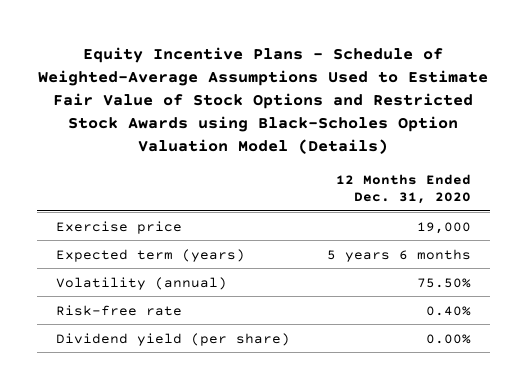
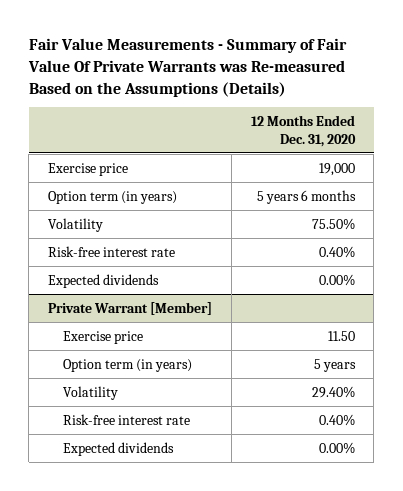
[38,47,489,154] Equity Incentive Plans - Schedule of Weighted-Average Assumptions Used to Estimate Fair Value of Stock Options and Restricted Stock Awards using Black-Scholes Option Valuation Model (Details) -> [27,38,347,97] Fair Value Measurements - Summary of Fair Value Of Private Warrants was Re-measured Based on the Assumptions (Details)
[55,248,245,262] Expected term (years) -> [48,190,178,204] Option term (in years)
[55,276,227,290] Volatility (annual) -> [48,217,104,232] Volatility
[55,304,182,316] Risk-free rate -> [48,245,176,257] Risk-free interest rate
[55,332,290,346] Dividend yield (per share) -> [48,273,160,288] Expected dividends
none -> [48,301,213,315] Private Warrant [Member]
none -> [62,330,143,344] Exercise price
none -> [62,358,192,372] Option term (in years)
none -> [62,385,118,400] Volatility
none -> [62,413,190,425] Risk-free interest rate
none -> [62,441,174,456] Expected dividends

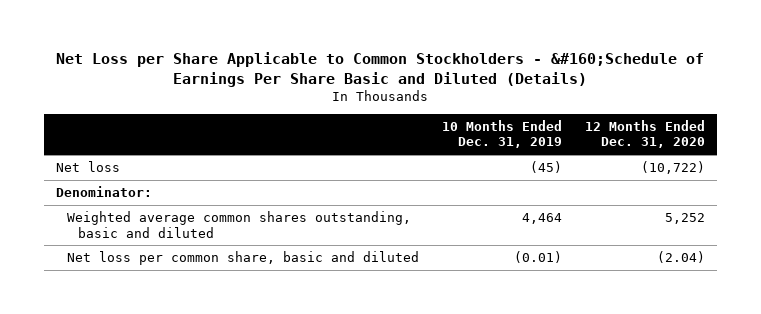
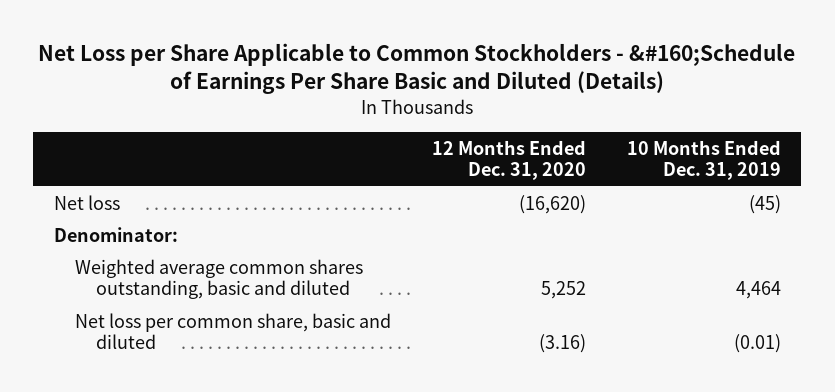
[641,161,706,175] (10,722) -> [518,194,586,214] (16,620)
[657,251,706,264] (2.04) -> [538,334,586,354] (3.16)

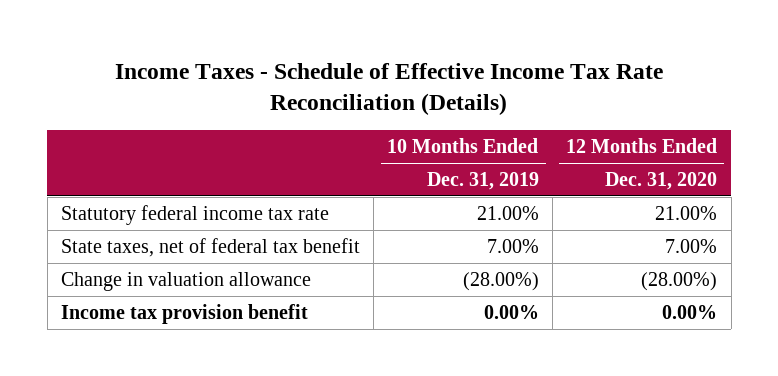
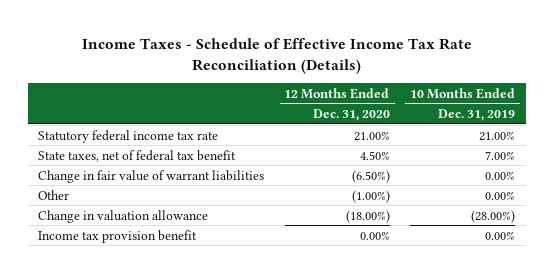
[665,238,718,253] 7.00% -> [359,150,390,160] 4.50%
none -> [38,169,265,183] Change in fair value of warrant liabilities
none -> [38,189,70,200] Other
[641,271,718,291] (28.00%) -> [345,209,390,223] (18.00%)

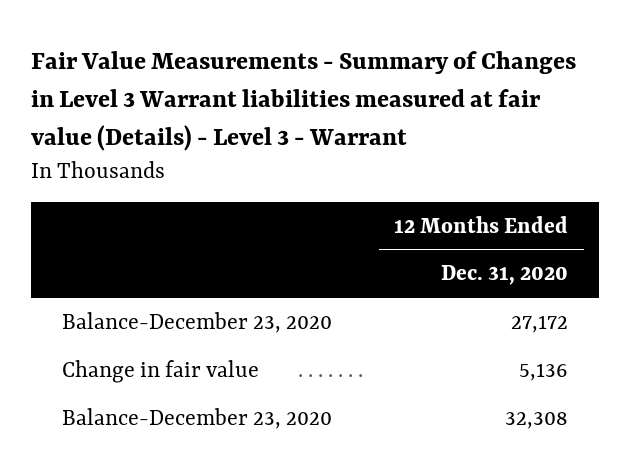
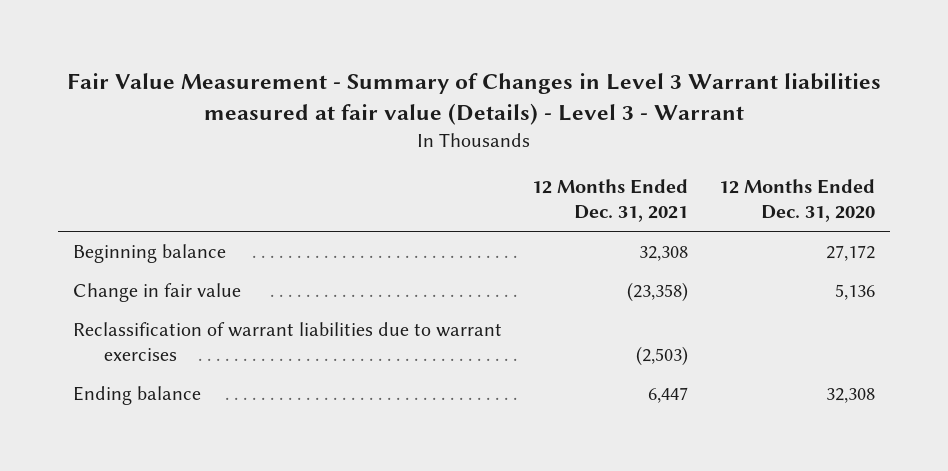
[31,51,577,151] Fair Value Measurements - Summary of Changes in Level 3 Warrant liabilities measured at fair value (Details) - Level 3 - Warrant -> [66,73,881,126] Fair Value Measurement - Summary of Changes in Level 3 Warrant liabilities measured at fair value (Details) - Level 3 - Warrant
none -> [532,179,689,223] 12 Months Ended Dec. 31, 2021
[62,311,333,333] Balance-December 23, 2020 -> [73,244,227,264] Beginning balance
none -> [73,322,503,362] Reclassification of warrant liabilities due to warrant exercises
[62,407,333,429] Balance-December 23, 2020 -> [73,386,202,406] Ending balance

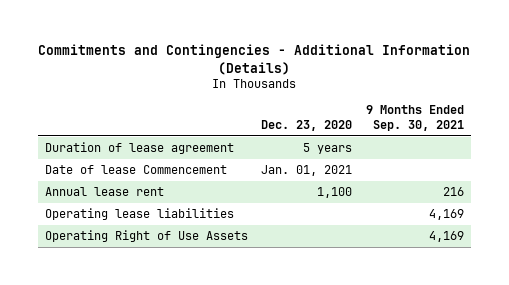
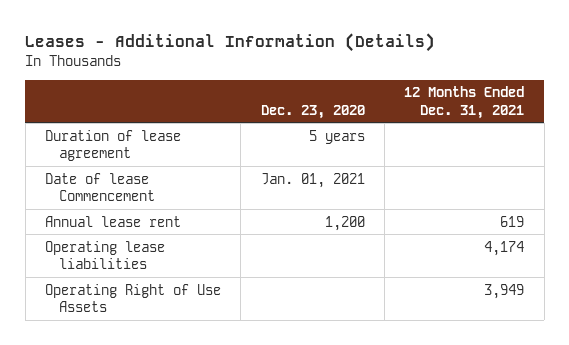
[38,44,471,75] Commitments and Contingencies - Additional Information (Details) -> [25,32,436,52] Leases - Additional Information (Details)
[366,105,465,132] 9 Months Ended Sep. 30, 2021 -> none
none -> [404,86,525,119] 12 Months Ended Dec. 31, 2021
[317,187,353,199] 1,100 -> [324,215,365,231] 1,200

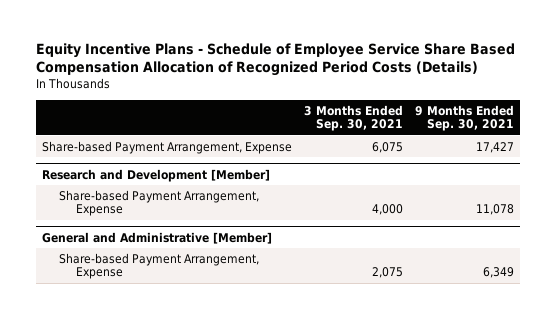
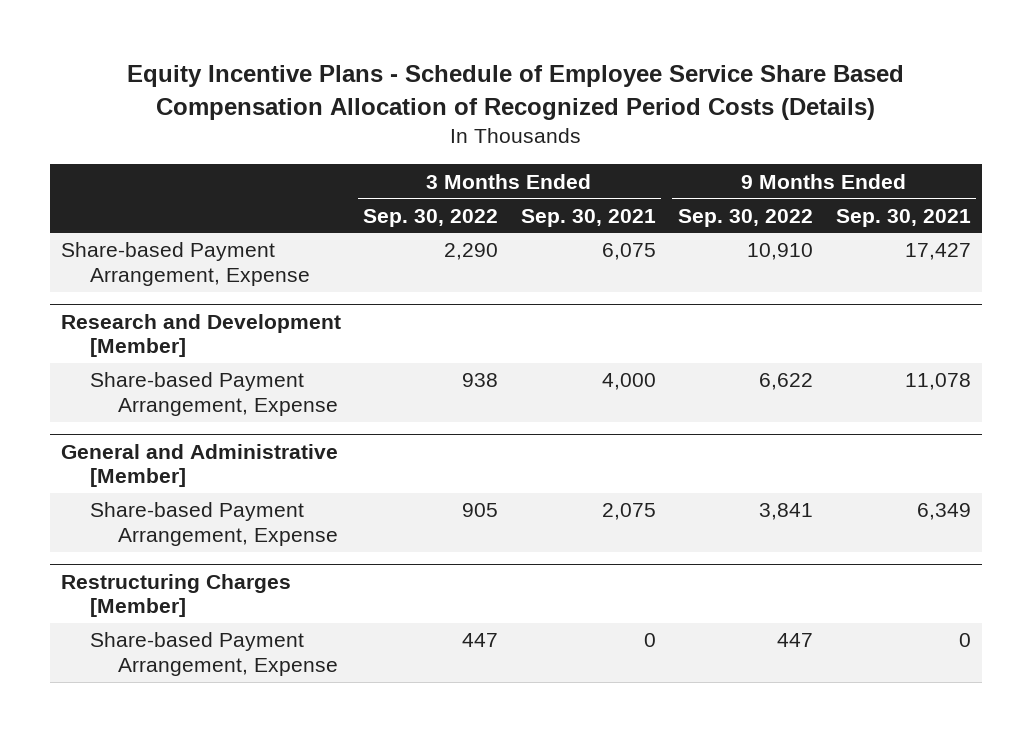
none -> [363,208,499,227] Sep. 30, 2022
none -> [678,208,814,227] Sep. 30, 2022
none -> [60,573,291,618] Restructuring Charges [Member]
none -> [89,632,339,676] Share-based Payment Arrangement, Expense

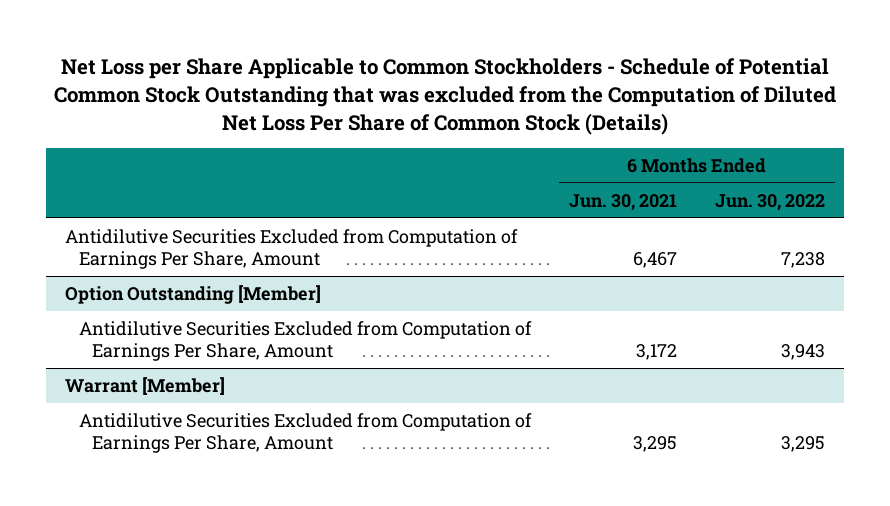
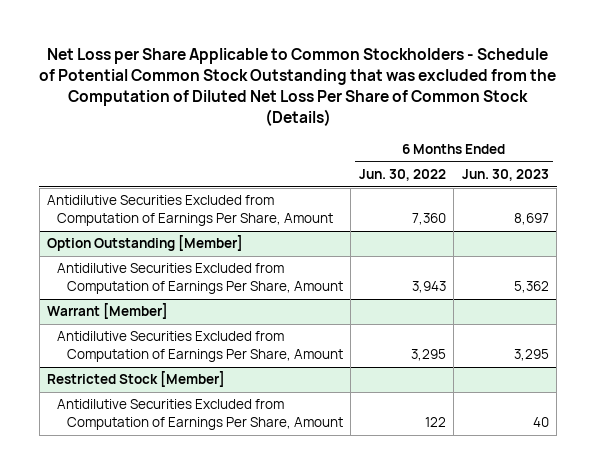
[569,193,678,211] Jun. 30, 2021 -> none
none -> [461,169,549,182] Jun. 30, 2023
[781,252,826,269] 7,238 -> [411,213,446,226] 7,360
none -> [46,371,225,388] Restricted Stock [Member]
none -> [57,399,344,431] Antidilutive Securities Excluded from Computation of Earnings Per Share, Amount

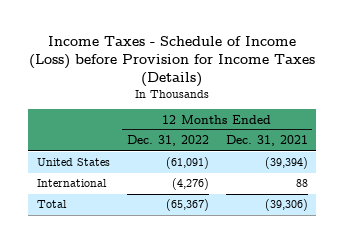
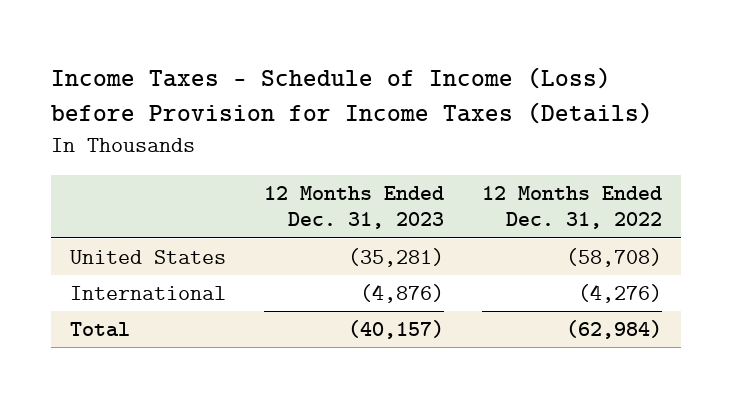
[225,135,308,147] Dec. 31, 2021 -> none
none -> [263,185,444,230] 12 Months Ended Dec. 31, 2023
[165,157,209,170] (61,091) -> [566,248,663,268] (58,708)
[165,199,209,212] (65,367) -> [566,320,663,340] (62,984)

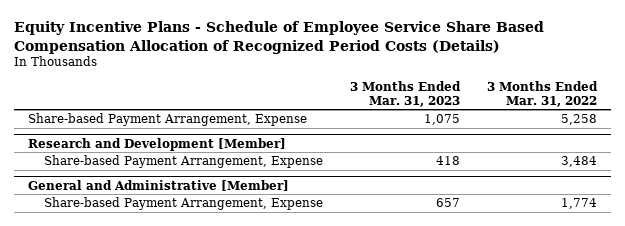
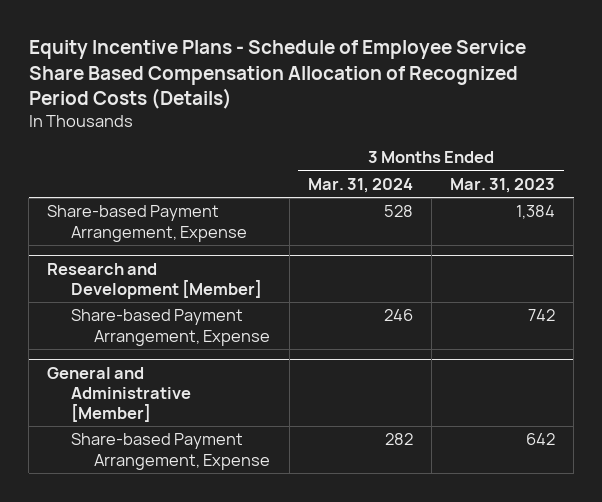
[487,81,599,107] 3 Months Ended Mar. 31, 2022 -> none
none -> [307,177,413,193] Mar. 31, 2024
[424,114,461,126] 1,075 -> [516,205,556,220] 1,384
[436,156,461,166] 418 -> [528,309,556,322] 742
[436,198,461,208] 657 -> [526,433,556,446] 642

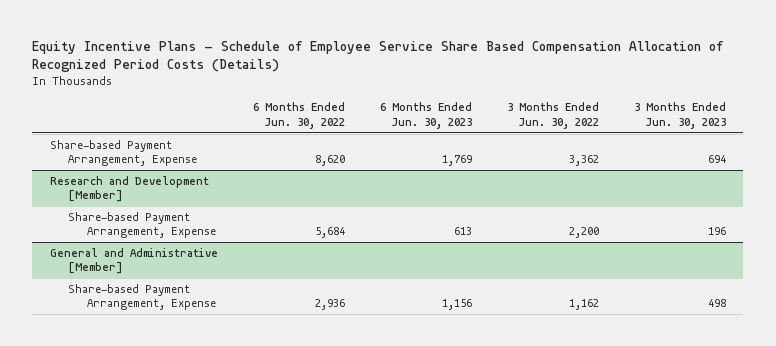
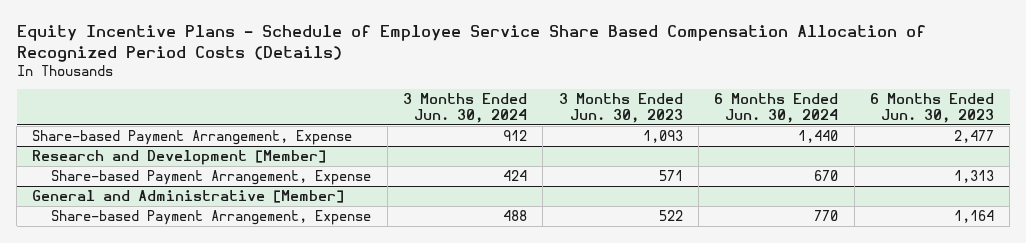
[252,102,345,129] 6 Months Ended Jun. 30, 2022 -> none
[506,102,599,129] 3 Months Ended Jun. 30, 2022 -> none
none -> [403,93,528,123] 3 Months Ended Jun. 30, 2024
none -> [714,93,839,123] 6 Months Ended Jun. 30, 2024
[441,155,472,167] 1,769 -> [953,130,994,144] 2,477
[707,155,726,164] 694 -> [642,130,683,144] 1,093
[453,227,472,236] 613 -> [953,170,994,184] 1,313
[707,227,726,236] 196 -> [658,170,683,182] 571
[441,299,472,311] 1,156 -> [953,210,994,224] 1,164
[707,299,726,308] 498 -> [658,210,683,222] 522

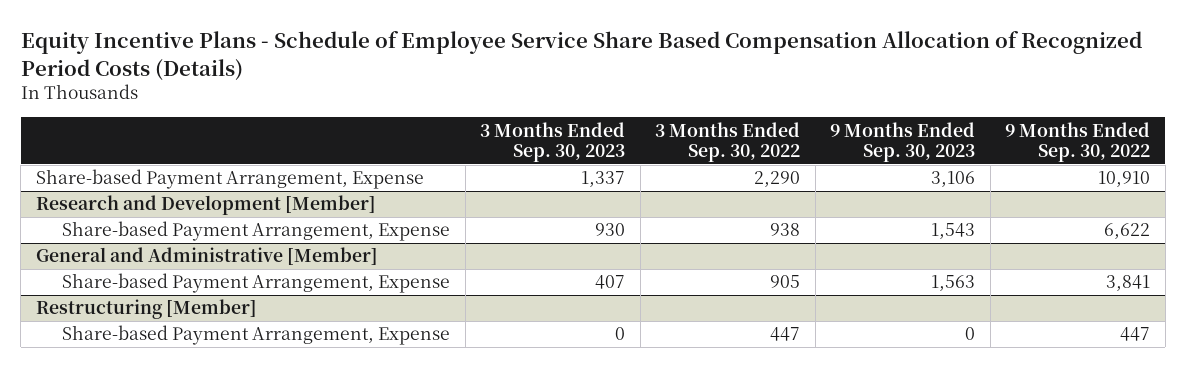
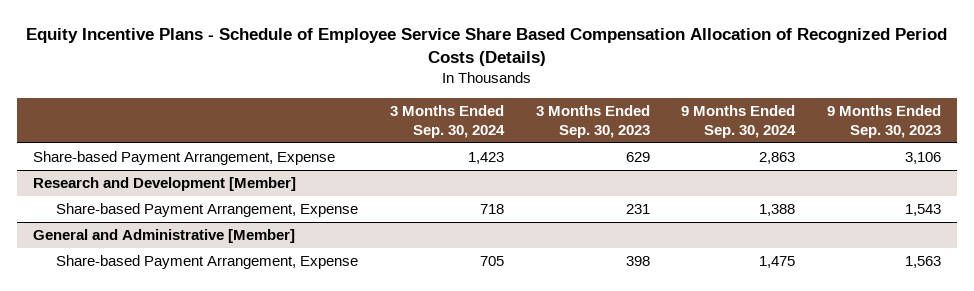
[655,121,801,163] 3 Months Ended Sep. 30, 2022 -> none
[1005,121,1151,163] 9 Months Ended Sep. 30, 2022 -> none
none -> [389,105,505,138] 3 Months Ended Sep. 30, 2024
none -> [681,105,797,138] 9 Months Ended Sep. 30, 2024
[581,171,626,188] 1,337 -> [625,152,650,163] 629
[595,223,626,237] 930 -> [625,204,650,215] 231
[35,299,257,320] Restructuring [Member] -> none
[62,325,451,346] Share-based Payment Arrangement, Expense -> none
[595,275,626,290] 407 -> [625,256,650,267] 398

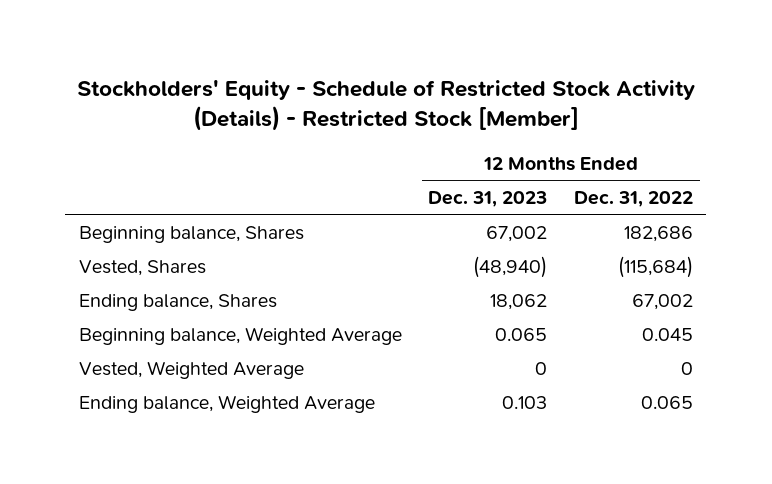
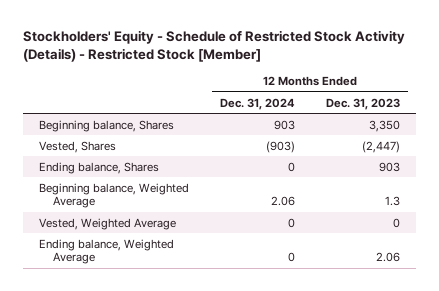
[574,190,694,207] Dec. 31, 2022 -> none
none -> [220,97,296,110] Dec. 31, 2024
[486,225,548,242] 67,002 -> [369,119,401,132] 3,350
[473,255,548,278] (48,940) -> [362,140,401,153] (2,447)
[490,293,548,310] 18,062 -> [379,161,401,172] 903
[495,327,548,341] 0.065 -> [385,196,401,207] 1.3
[502,395,548,409] 0.103 -> [376,252,401,263] 2.06

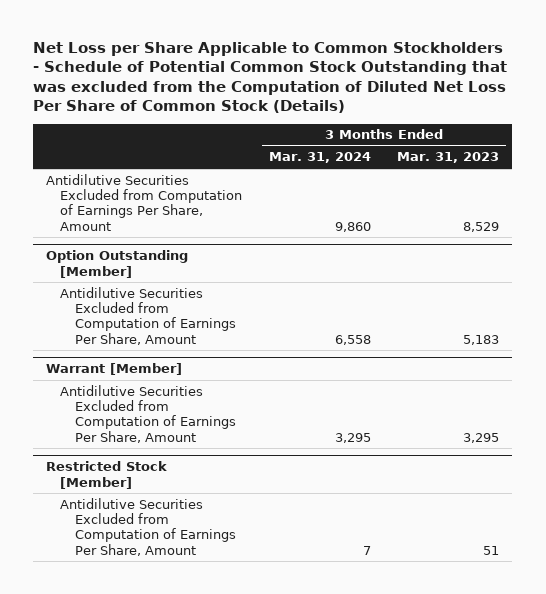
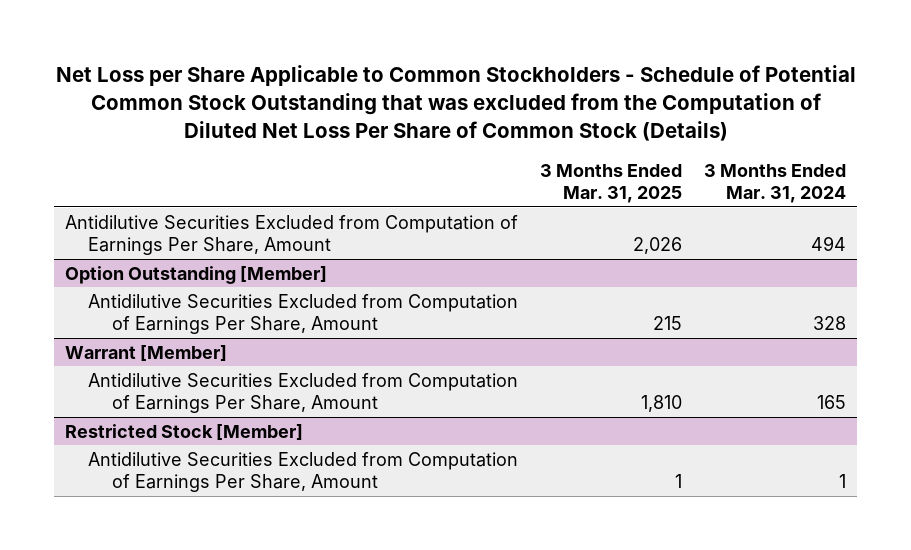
[397,152,500,164] Mar. 31, 2023 -> none
none -> [540,163,683,204] 3 Months Ended Mar. 31, 2025
[334,221,371,232] 9,860 -> [811,236,847,252] 494
[334,334,371,345] 6,558 -> [813,316,847,331] 328
[334,432,371,443] 3,295 -> [817,395,847,410] 165
[362,545,371,555] 7 -> [839,474,847,489] 1

